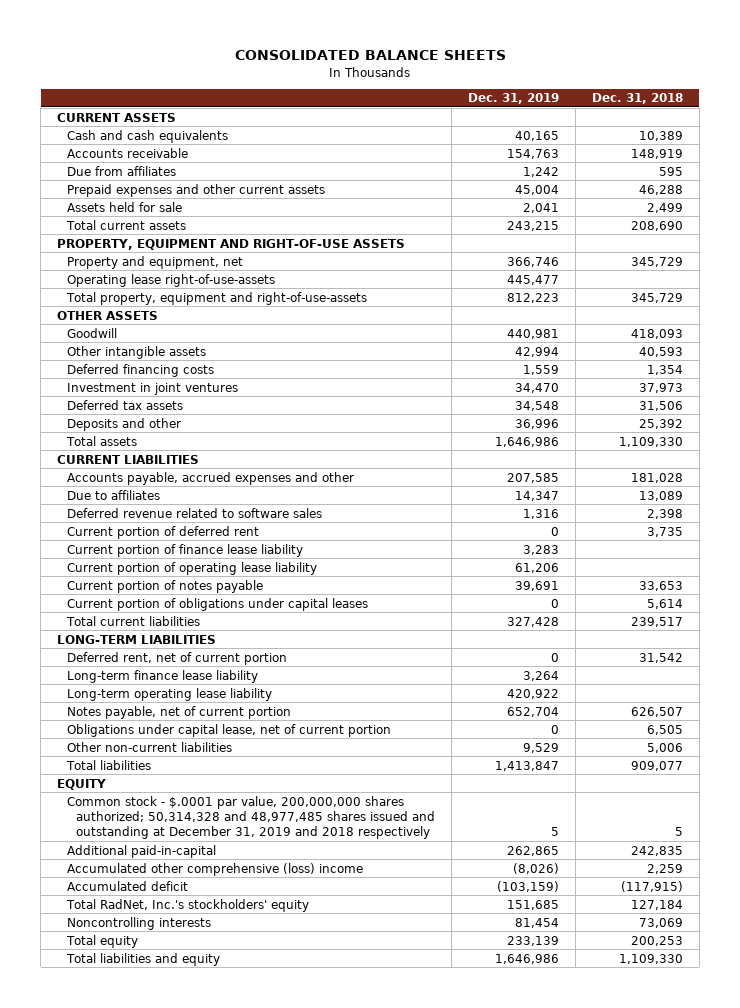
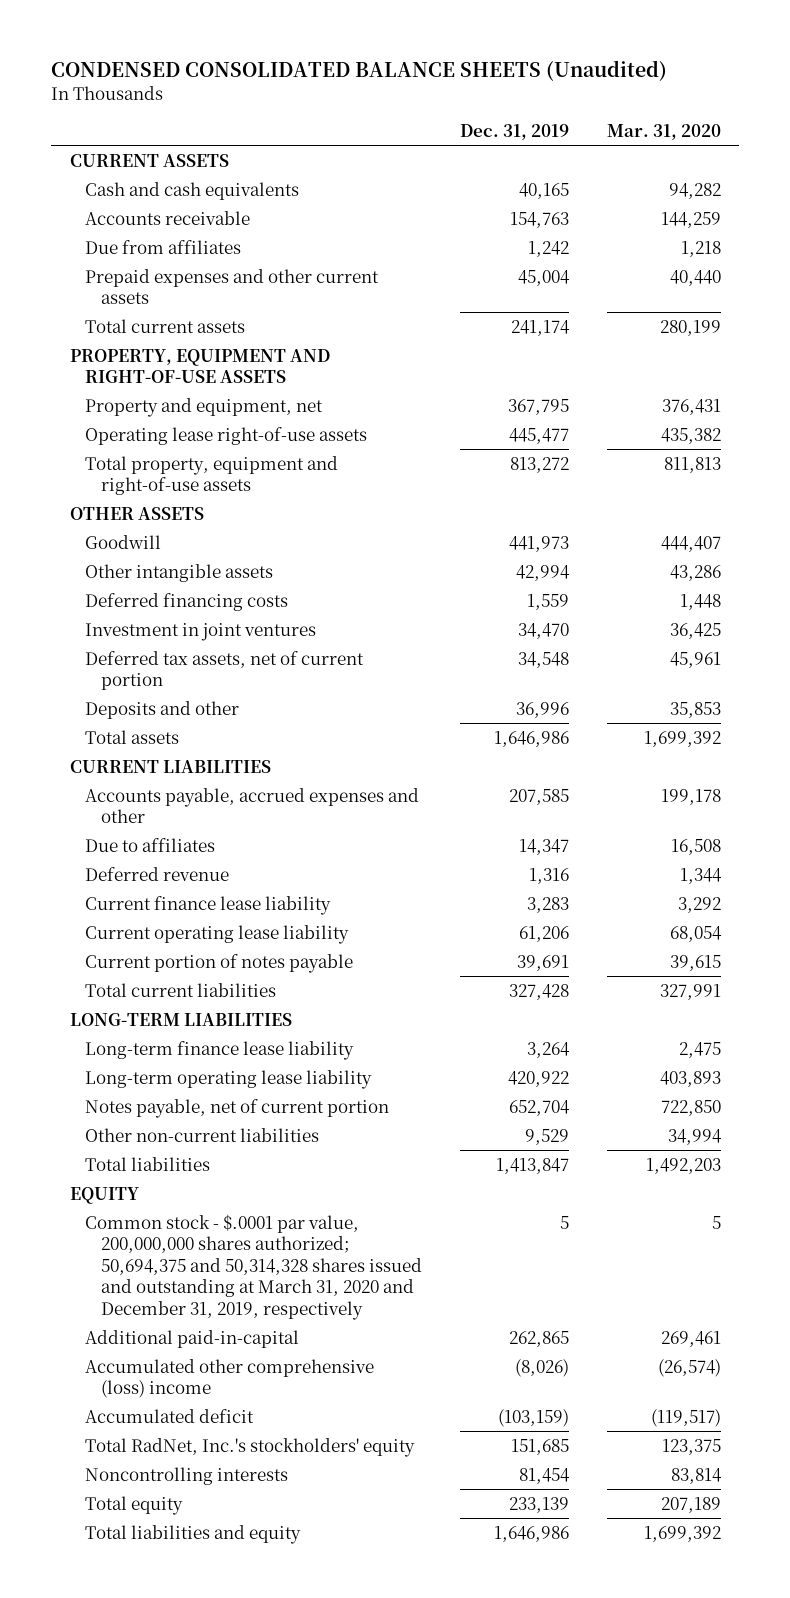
[235,49,507,60] CONSOLIDATED BALANCE SHEETS -> [50,59,667,81] CONDENSED CONSOLIDATED BALANCE SHEETS (Unaudited)
[591,93,683,105] Dec. 31, 2018 -> none
none -> [606,123,721,140] Mar. 31, 2020
[66,201,182,212] Assets held for sale -> none
[506,220,559,231] 243,215 -> [510,319,570,336] 241,174
[506,256,559,267] 366,746 -> [507,398,569,415] 367,795
[66,273,275,287] Operating lease right-of-use-assets -> [85,426,368,445] Operating lease right-of-use assets
[65,291,367,305] Total property, equipment and right-of-use-assets -> [85,455,339,496] Total property, equipment and right-of-use assets
[506,292,559,303] 812,223 -> [509,456,569,473] 813,272
[506,328,559,339] 440,981 -> [508,535,569,552] 441,973
[66,399,183,410] Deferred tax assets -> [85,650,365,691] Deferred tax assets, net of current portion
[66,525,259,539] Current portion of deferred rent -> none
[66,507,322,518] Deferred revenue related to software sales -> [85,866,230,881] Deferred revenue
[66,543,303,557] Current portion of finance lease liability -> [85,895,332,915] Current finance lease liability
[66,561,317,575] Current portion of operating lease liability -> [85,924,350,944] Current operating lease liability
[66,597,368,611] Current portion of obligations under capital leases -> none
[66,651,287,665] Deferred rent, net of current portion -> none
[66,723,391,737] Obligations under capital lease, net of current portion -> none
[66,795,435,839] Common stock - $.0001 par value, 200,000,000 shares authorized; 50,314,328 and 48,977,485 shares issued and outstanding at December 31, 2019 and 2018 respectively -> [85,1213,422,1320] Common stock - $.0001 par value, 200,000,000 shares authorized; 50,694,375 and 50,314,328 shares issued and outstanding at March 31, 2020 and December 31, 2019, respectively

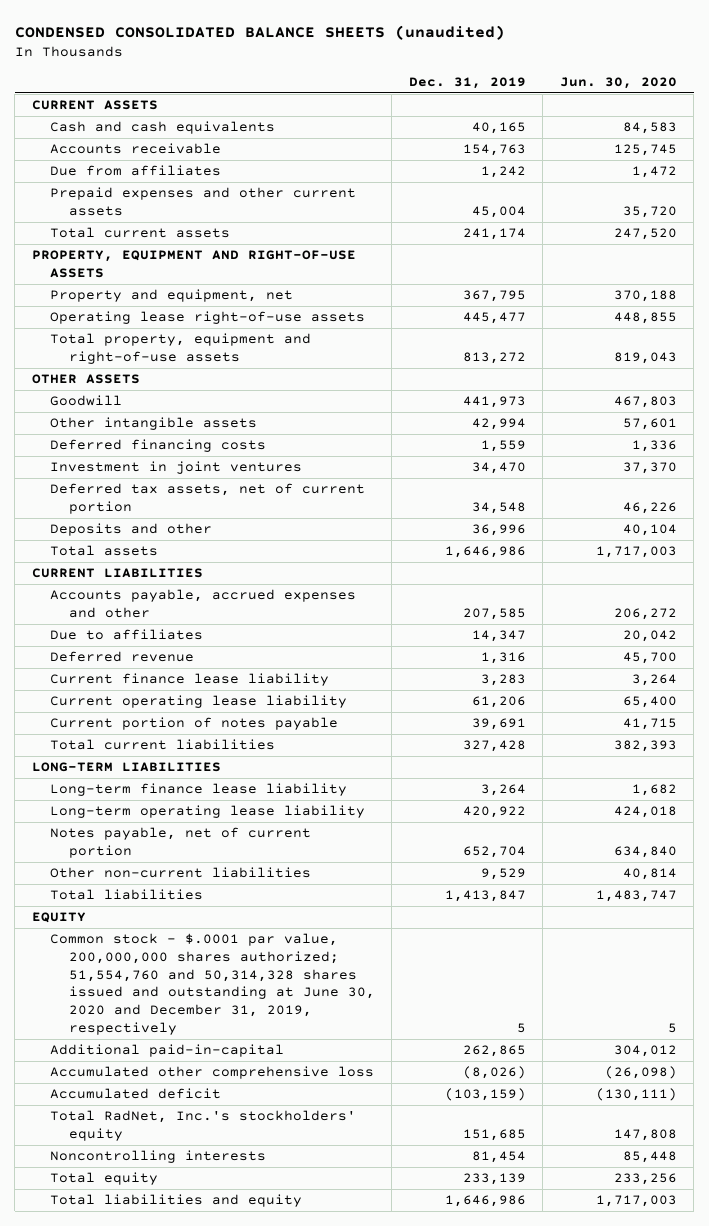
[50,59,667,81] CONDENSED CONSOLIDATED BALANCE SHEETS (Unaudited) -> [14,24,505,40] CONDENSED CONSOLIDATED BALANCE SHEETS (unaudited)
[606,123,721,140] Mar. 31, 2020 -> none
none -> [559,76,677,89] Jun. 30, 2020
[85,1213,422,1320] Common stock - $.0001 par value, 200,000,000 shares authorized; 50,694,375 and 50,314,328 shares issued and outstanding at March 31, 2020 and December 31, 2019, respectively -> [50,933,375,1035] Common stock - $.0001 par value, 200,000,000 shares authorized; 51,554,760 and 50,314,328 shares issued and outstanding at June 30, 2020 and December 31, 2019, respectively
[85,1358,375,1399] Accumulated other comprehensive (loss) income -> [50,1066,375,1080] Accumulated other comprehensive loss

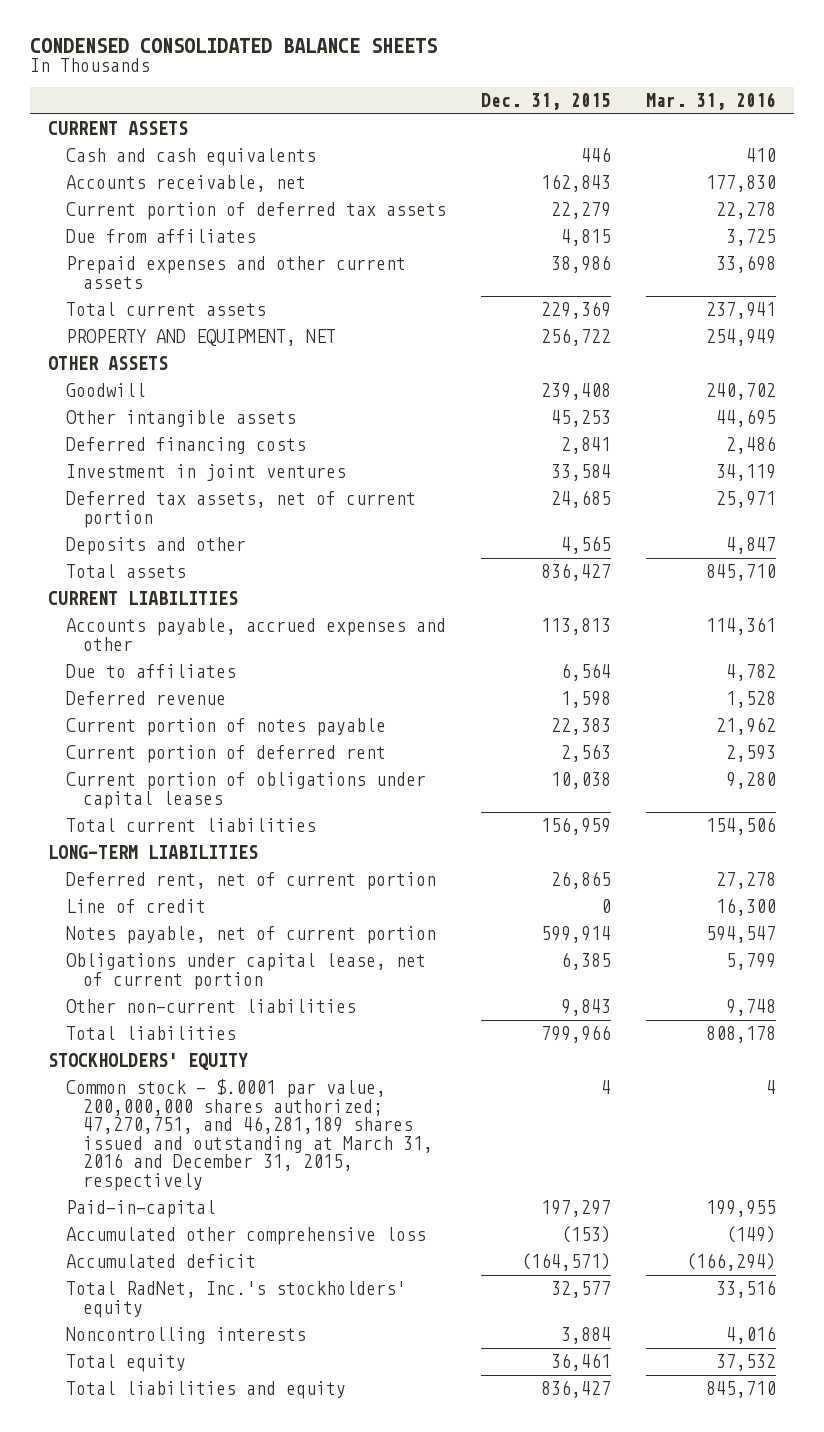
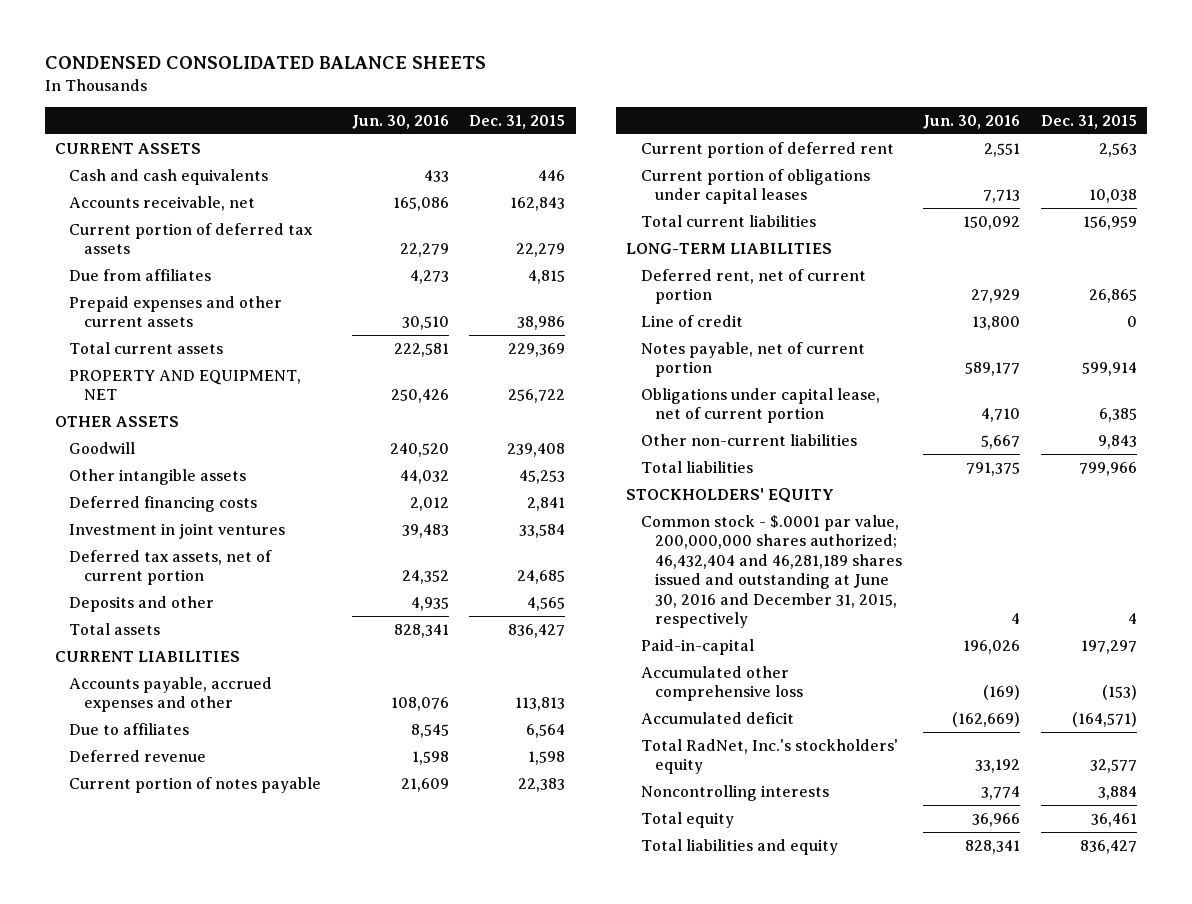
[646,92,777,111] Mar. 31, 2016 -> none
none -> [351,115,449,130] Jun. 30, 2016
[65,1079,434,1191] Common stock - $.0001 par value, 200,000,000 shares authorized; 47,270,751, and 46,281,189 shares issued and outstanding at March 31, 2016 and December 31, 2015, respectively -> [640,514,903,629] Common stock - $.0001 par value, 200,000,000 shares authorized; 46,432,404 and 46,281,189 shares issued and outstanding at June 30, 2016 and December 31, 2015, respectively

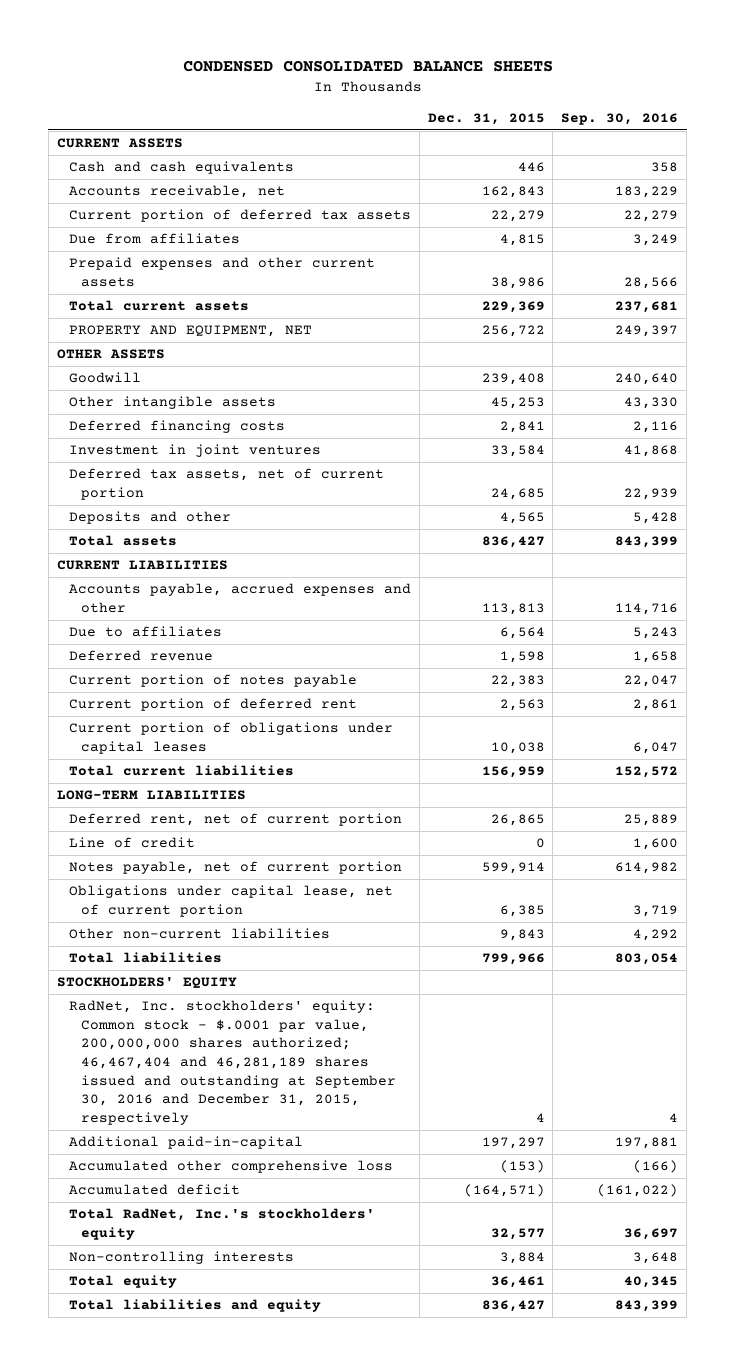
[351,115,449,130] Jun. 30, 2016 -> none
none -> [561,112,679,125] Sep. 30, 2016
[640,514,903,629] Common stock - $.0001 par value, 200,000,000 shares authorized; 46,432,404 and 46,281,189 shares issued and outstanding at June 30, 2016 and December 31, 2015, respectively -> [68,1000,396,1125] RadNet, Inc. stockholders' equity: Common stock - $.0001 par value, 200,000,000 shares authorized; 46,467,404 and 46,281,189 shares issued and outstanding at September 30, 2016 and December 31, 2015, respectively
[640,638,754,655] Paid-in-capital -> [68,1136,303,1150] Additional paid-in-capital
[640,784,829,801] Noncontrolling interests -> [68,1251,294,1265] Non-controlling interests

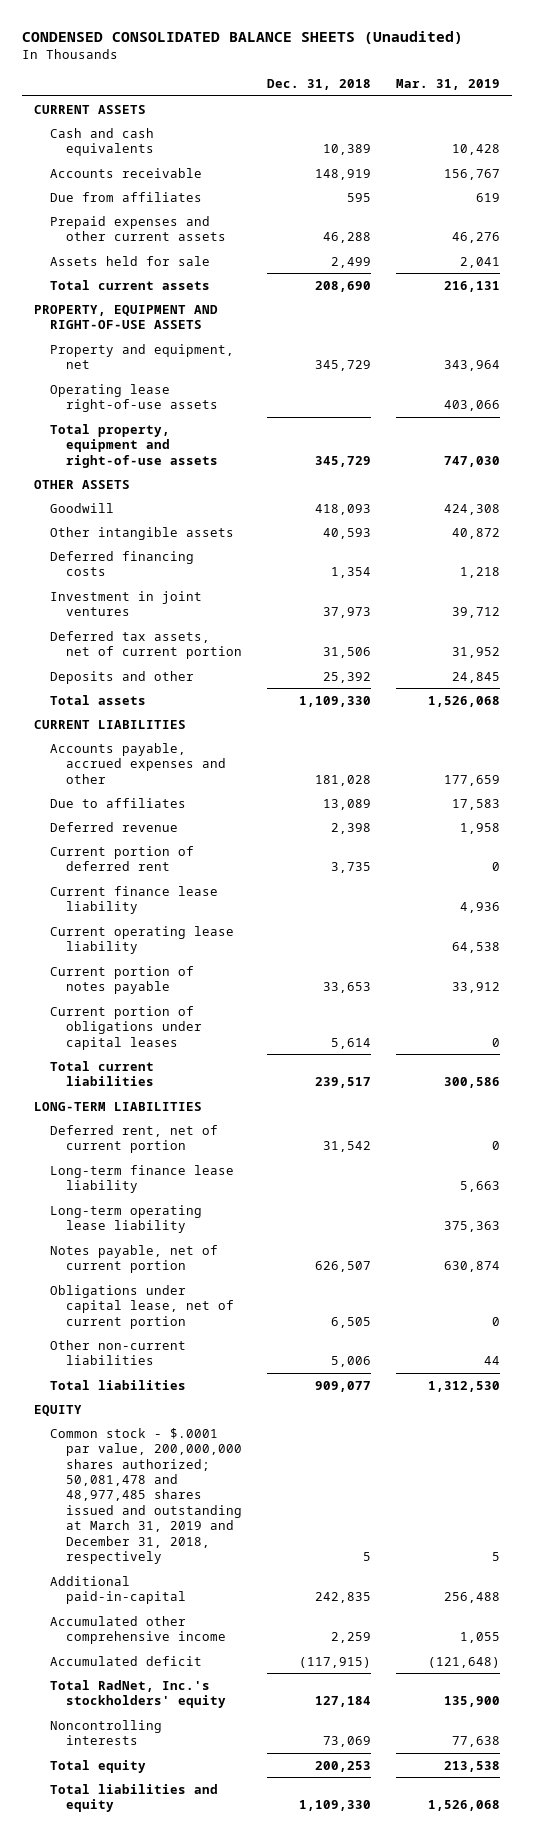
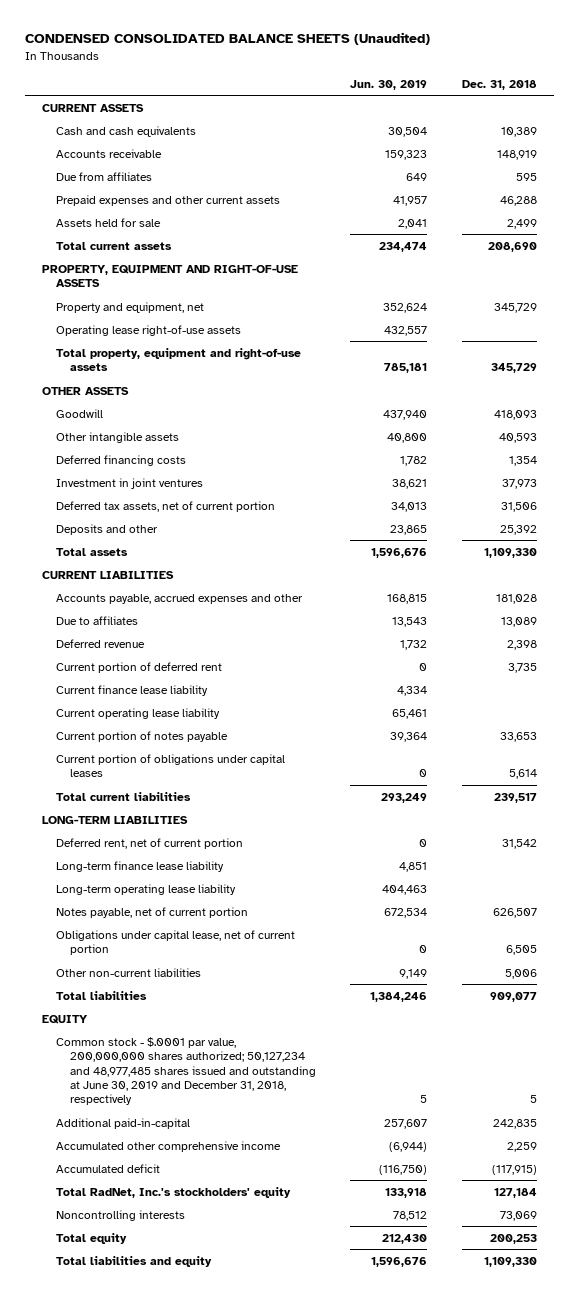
[395,79,500,91] Mar. 31, 2019 -> none
none -> [350,79,428,90] Jun. 30, 2019
[50,1427,242,1564] Common stock - $.0001 par value, 200,000,000 shares authorized; 50,081,478 and 48,977,485 shares issued and outstanding at March 31, 2019 and December 31, 2018, respectively -> [55,1036,317,1106] Common stock - $.0001 par value, 200,000,000 shares authorized; 50,127,234 and 48,977,485 shares issued and outstanding at June 30, 2019 and December 31, 2018, respectively

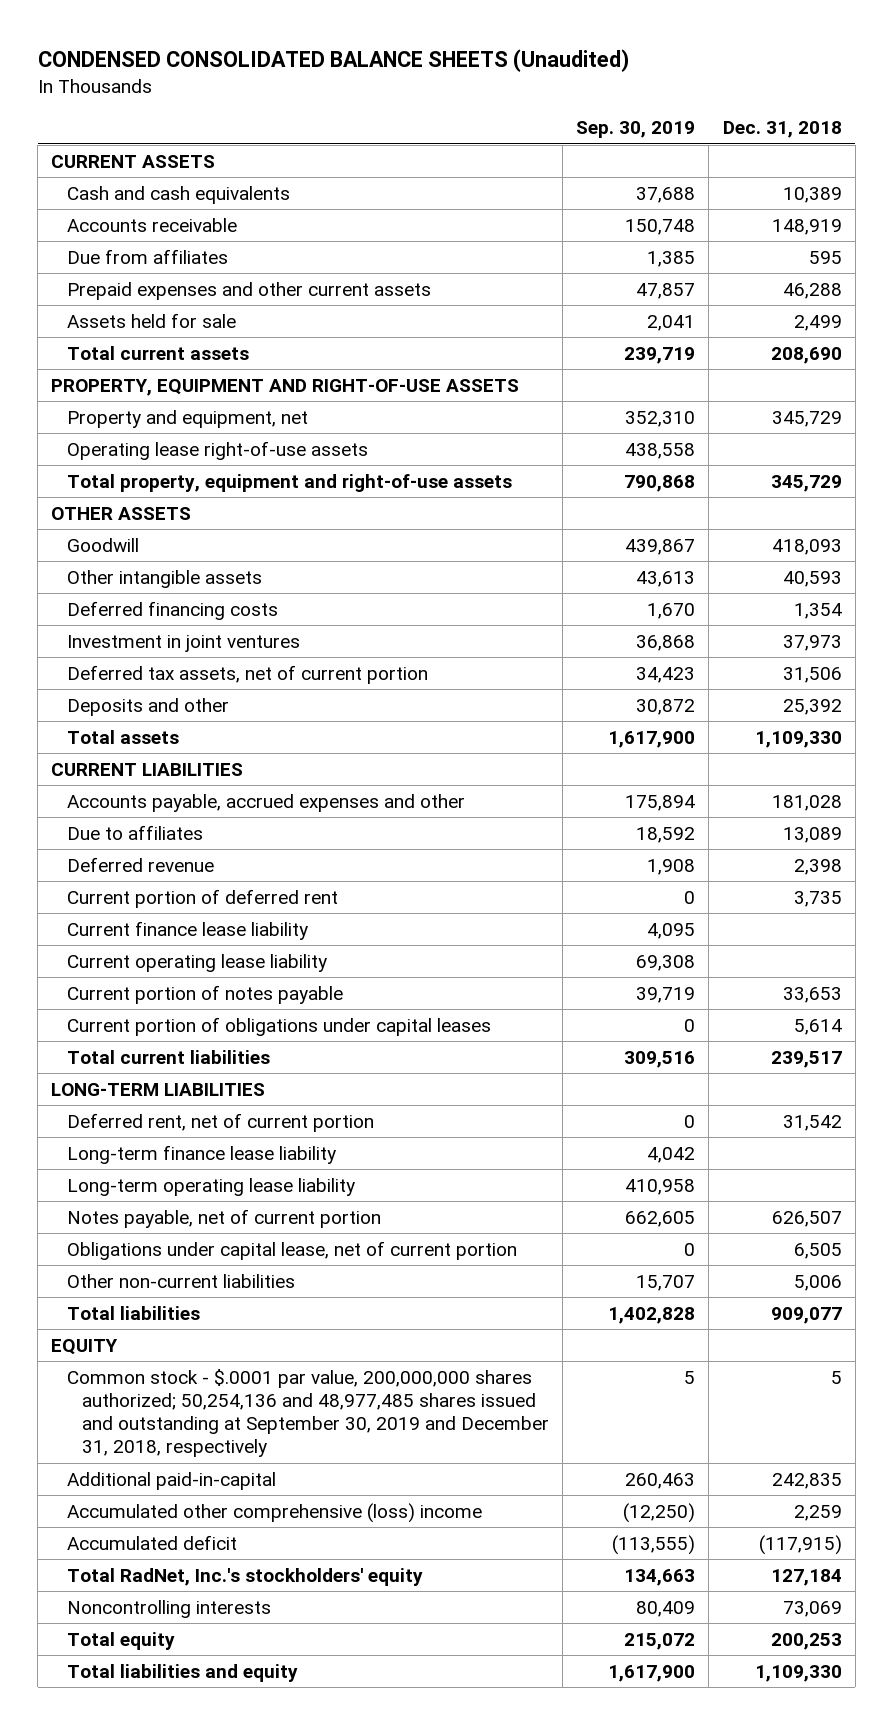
[350,79,428,90] Jun. 30, 2019 -> none
none -> [576,121,696,139] Sep. 30, 2019
[55,1036,317,1106] Common stock - $.0001 par value, 200,000,000 shares authorized; 50,127,234 and 48,977,485 shares issued and outstanding at June 30, 2019 and December 31, 2018, respectively -> [66,1368,549,1458] Common stock - $.0001 par value, 200,000,000 shares authorized; 50,254,136 and 48,977,485 shares issued and outstanding at September 30, 2019 and December 31, 2018, respectively
[55,1140,281,1152] Accumulated other comprehensive income -> [66,1502,482,1523] Accumulated other comprehensive (loss) income

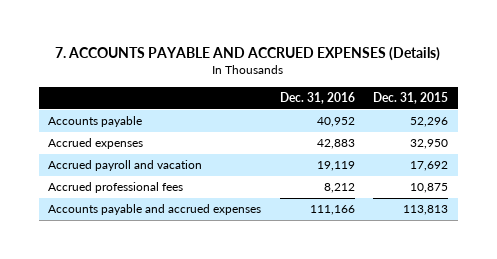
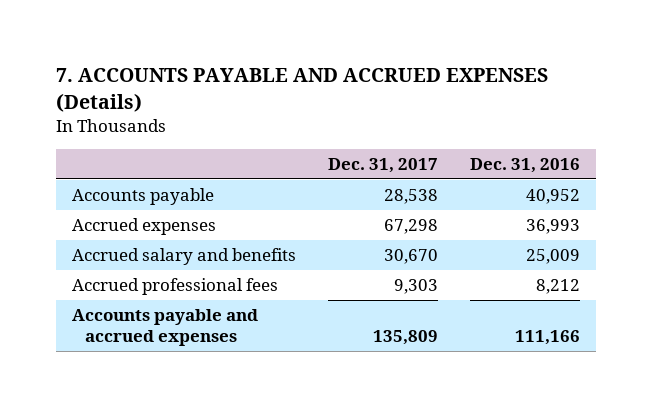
[373,91,449,104] Dec. 31, 2015 -> none
none -> [328,157,439,173] Dec. 31, 2017
[316,139,355,150] 42,883 -> [526,219,581,235] 36,993
[48,160,203,172] Accrued payroll and vacation -> [71,248,296,266] Accrued salary and benefits
[316,161,355,172] 19,119 -> [526,249,581,265] 25,009

